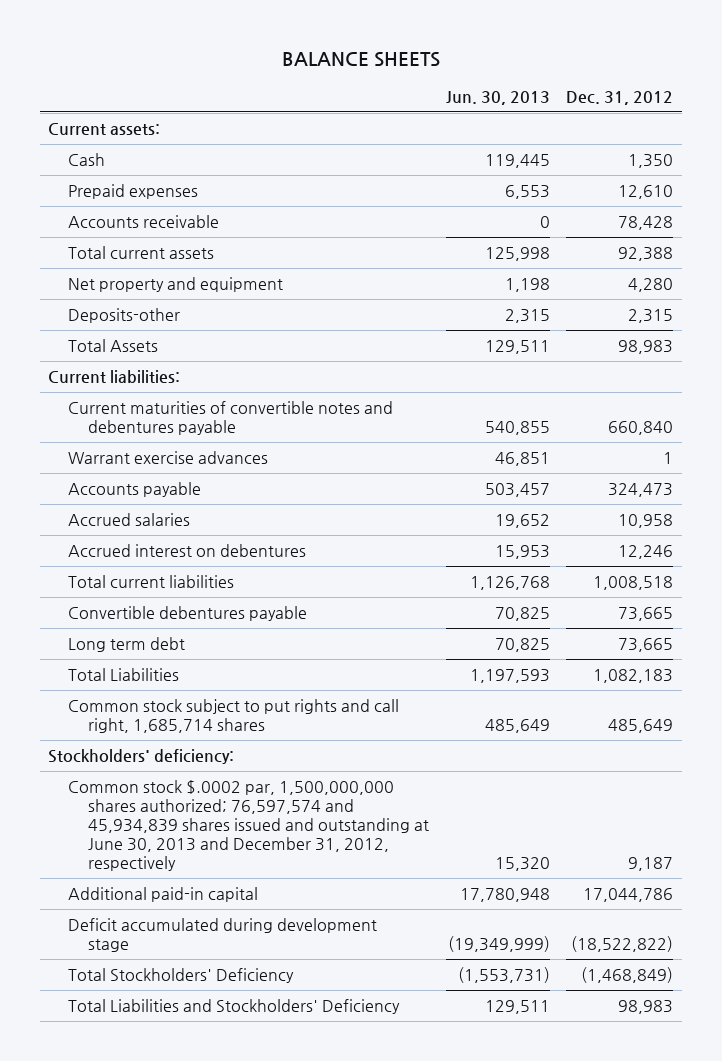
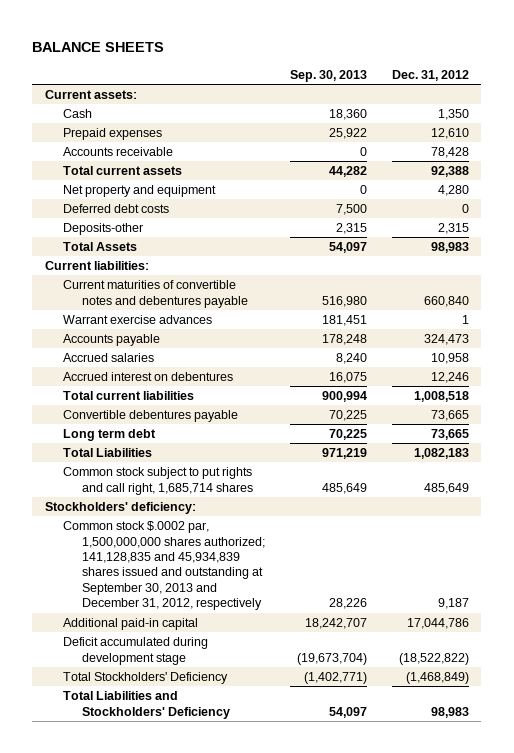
[445,90,550,105] Jun. 30, 2013 -> none
none -> [289,69,367,82] Sep. 30, 2013
none -> [63,204,170,214] Deferred debt costs
[68,780,430,872] Common stock $.0002 par, 1,500,000,000 shares authorized; 76,597,574 and 45,934,839 shares issued and outstanding at June 30, 2013 and December 31, 2012, respectively -> [63,521,265,611] Common stock $.0002 par, 1,500,000,000 shares authorized; 141,128,835 and 45,934,839 shares issued and outstanding at September 30, 2013 and December 31, 2012, respectively

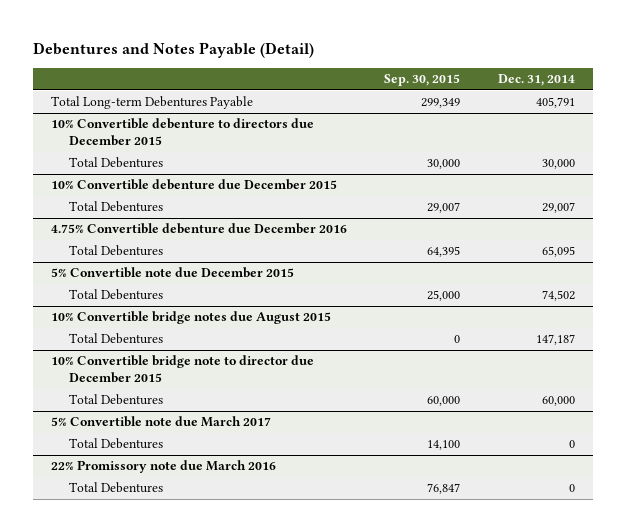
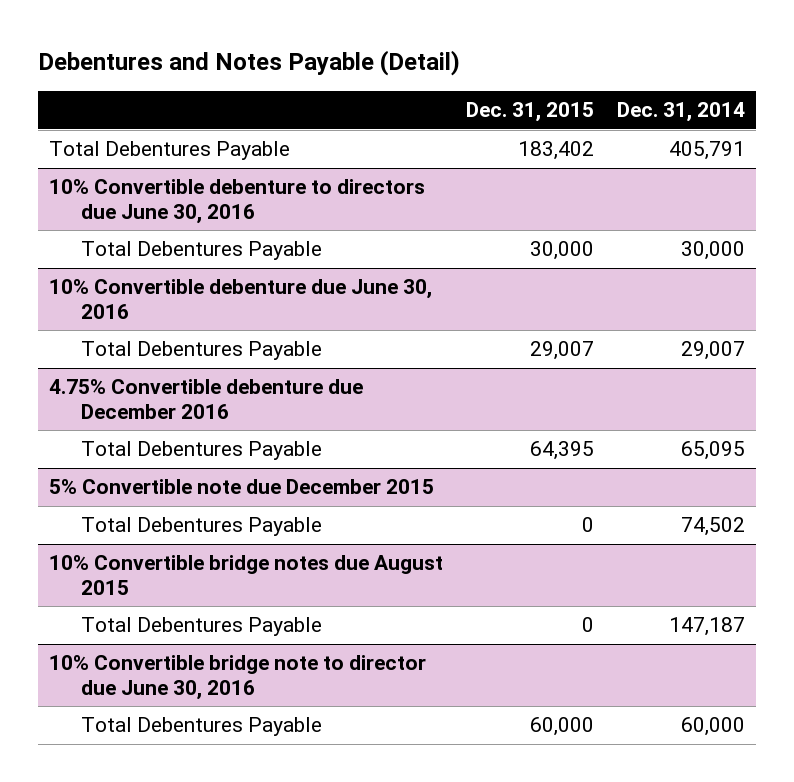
[384,74,461,87] Sep. 30, 2015 -> none
none -> [465,102,594,123] Dec. 31, 2015
[51,96,254,110] Total Long-term Debentures Payable -> [49,141,291,161] Total Debentures Payable
[51,118,315,147] 10% Convertible debenture to directors due December 2015 -> [49,179,426,224] 10% Convertible debenture to directors due June 30, 2016
[69,157,164,169] Total Debentures -> [80,241,322,261] Total Debentures Payable
[51,179,338,191] 10% Convertible debenture due December 2015 -> [49,279,433,319] 10% Convertible debenture due June 30, 2016
[69,201,164,213] Total Debentures -> [80,341,322,361] Total Debentures Payable
[69,245,164,257] Total Debentures -> [80,441,322,461] Total Debentures Payable
[69,289,164,301] Total Debentures -> [80,517,322,537] Total Debentures Payable
[51,416,272,428] 5% Convertible note due March 2017 -> none
[69,438,164,450] Total Debentures -> none
[51,460,277,474] 22% Promissory note due March 2016 -> none
[69,482,164,494] Total Debentures -> none
[69,333,164,345] Total Debentures -> [80,617,322,637] Total Debentures Payable
[51,355,315,384] 10% Convertible bridge note to director due December 2015 -> [49,655,427,700] 10% Convertible bridge note to director due June 30, 2016
[69,394,164,406] Total Debentures -> [80,717,322,737] Total Debentures Payable

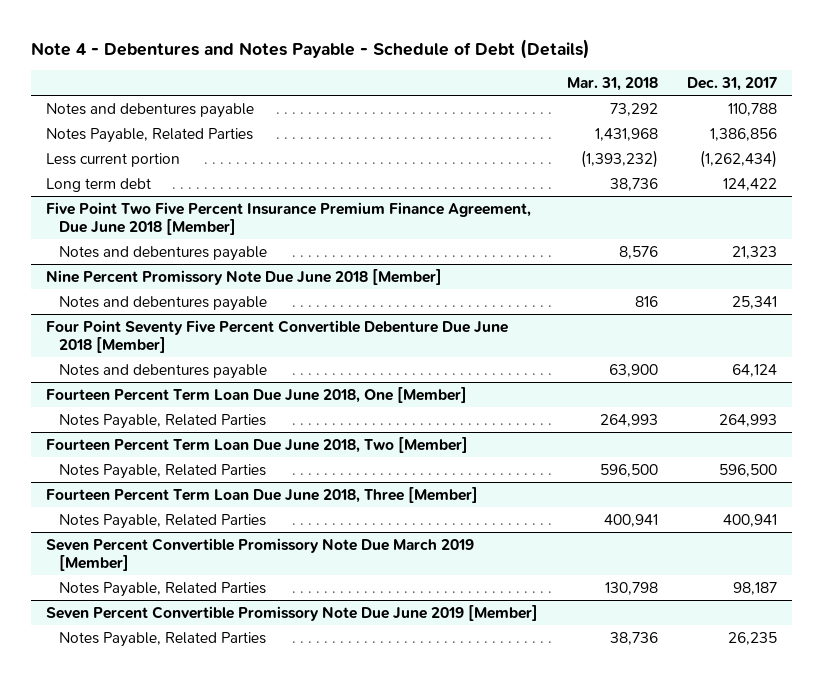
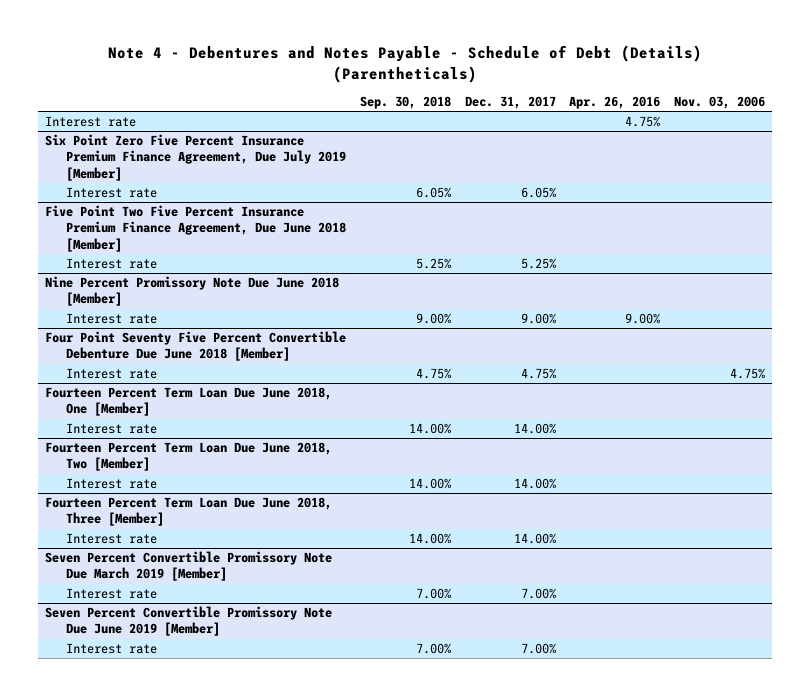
[30,38,590,59] Note 4 - Debentures and Notes Payable - Schedule of Debt (Details) -> [108,45,703,83] Note 4 - Debentures and Notes Payable - Schedule of Debt (Details) (Parentheticals)
[566,76,658,91] Mar. 31, 2018 -> none
none -> [359,96,451,110] Sep. 30, 2018
none -> [569,96,661,110] Apr. 26, 2016
none -> [674,96,766,110] Nov. 03, 2006
[45,102,254,118] Notes and debentures payable -> none
[45,127,253,143] Notes Payable, Related Parties -> none
[45,152,180,167] Less current portion -> none
[45,177,151,192] Long term debt -> none
none -> [44,116,136,128] Interest rate
none -> [44,134,346,181] Six Point Zero Five Percent Insurance Premium Finance Agreement, Due July 2019 [Member]
none -> [65,187,157,199] Interest rate
[59,245,268,261] Notes and debentures payable -> none
none -> [65,258,157,270] Interest rate
[59,295,268,311] Notes and debentures payable -> none
none -> [65,313,157,325] Interest rate
[59,363,268,379] Notes and debentures payable -> none
none -> [65,368,157,380] Interest rate
[59,413,267,429] Notes Payable, Related Parties -> none
none -> [65,423,157,435] Interest rate
[59,463,267,479] Notes Payable, Related Parties -> none
none -> [65,478,157,490] Interest rate
[59,513,267,529] Notes Payable, Related Parties -> none
none -> [65,533,157,545] Interest rate
[59,581,267,597] Notes Payable, Related Parties -> none
none -> [65,588,157,600] Interest rate
[59,631,267,647] Notes Payable, Related Parties -> none
none -> [65,643,157,655] Interest rate

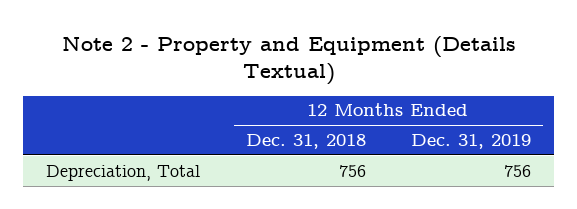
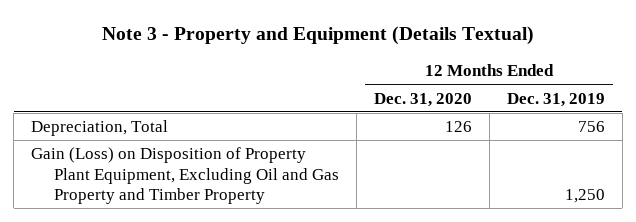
[61,35,516,85] Note 2 - Property and Equipment (Details Textual) -> [101,26,534,46] Note 3 - Property and Equipment (Details Textual)
[245,134,366,150] Dec. 31, 2018 -> none
none -> [373,92,472,107] Dec. 31, 2020
none -> [31,147,340,205] Gain (Loss) on Disposition of Property Plant Equipment, Excluding Oil and Gas Property and Timber Property

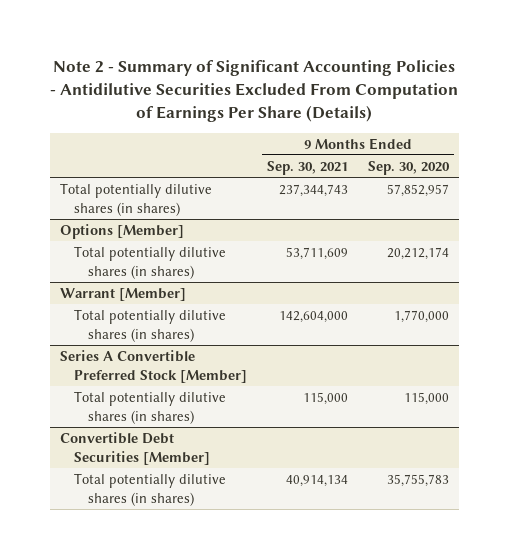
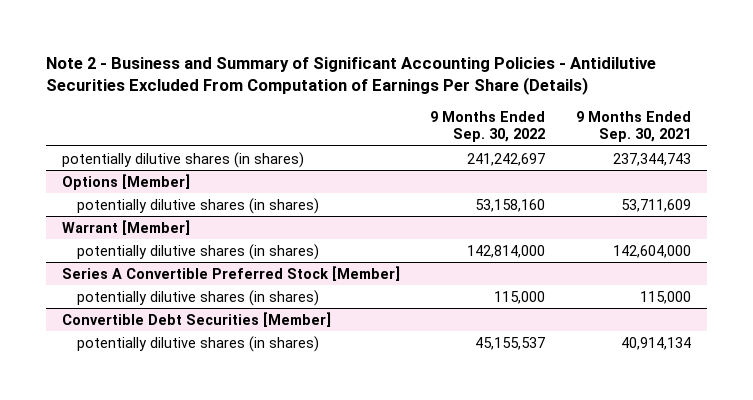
[50,60,459,122] Note 2 - Summary of Significant Accounting Policies - Antidilutive Securities Excluded From Computation of Earnings Per Share (Details) -> [46,56,657,96] Note 2 - Business and Summary of Significant Accounting Policies - Antidilutive Securities Excluded From Computation of Earnings Per Share (Details)
[368,160,451,175] Sep. 30, 2020 -> none
none -> [430,111,546,143] 9 Months Ended Sep. 30, 2022
[59,182,212,216] Total potentially dilutive shares (in shares) -> [61,151,304,168] potentially dilutive shares (in shares)
[74,245,227,279] Total potentially dilutive shares (in shares) -> [77,197,320,214] potentially dilutive shares (in shares)
[74,308,227,342] Total potentially dilutive shares (in shares) -> [77,243,320,260] potentially dilutive shares (in shares)
[74,390,227,424] Total potentially dilutive shares (in shares) -> [77,289,320,306] potentially dilutive shares (in shares)
[74,472,227,506] Total potentially dilutive shares (in shares) -> [77,335,320,352] potentially dilutive shares (in shares)

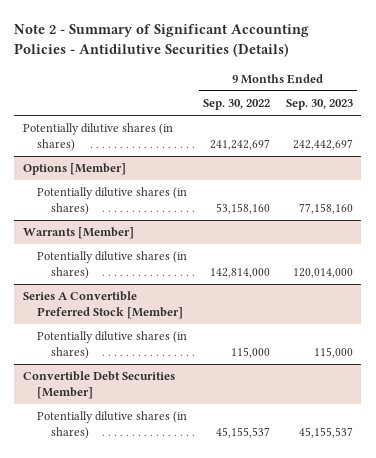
[46,56,657,96] Note 2 - Business and Summary of Significant Accounting Policies - Antidilutive Securities Excluded From Computation of Earnings Per Share (Details) -> [14,23,310,57] Note 2 - Summary of Significant Accounting Policies - Antidilutive Securities (Details)
[576,111,692,143] 9 Months Ended Sep. 30, 2021 -> none
none -> [286,98,354,110] Sep. 30, 2023
[61,151,304,168] potentially dilutive shares (in shares) -> [22,123,173,151] Potentially dilutive shares (in shares)
[77,197,320,214] potentially dilutive shares (in shares) -> [36,187,187,215] Potentially dilutive shares (in shares)
[61,219,190,235] Warrant [Member] -> [22,227,134,240] Warrants [Member]
[77,243,320,260] potentially dilutive shares (in shares) -> [36,251,187,279] Potentially dilutive shares (in shares)
[77,289,320,306] potentially dilutive shares (in shares) -> [36,331,187,359] Potentially dilutive shares (in shares)
[77,335,320,352] potentially dilutive shares (in shares) -> [36,411,187,439] Potentially dilutive shares (in shares)

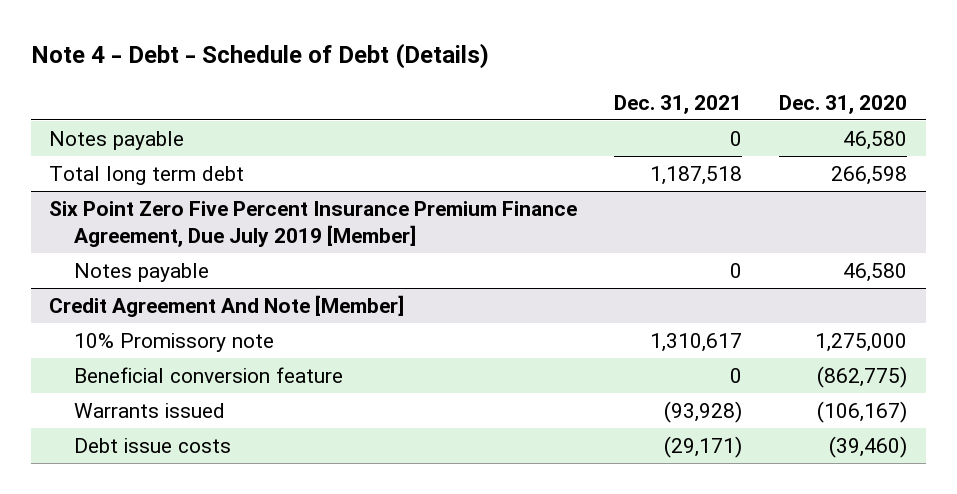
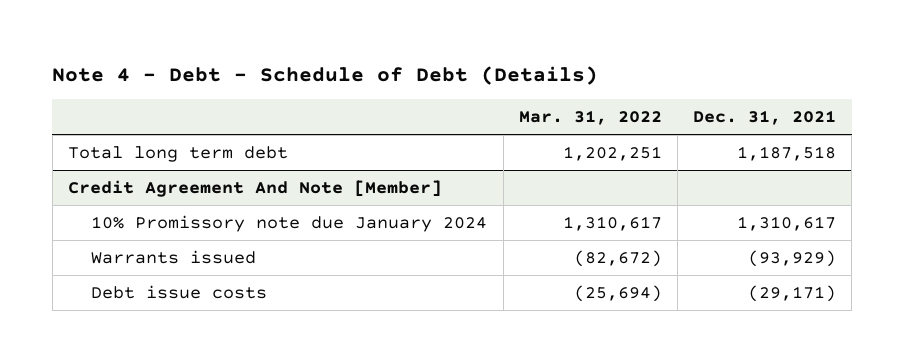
[779,94,908,114] Dec. 31, 2020 -> none
none -> [518,110,662,126] Mar. 31, 2022
[49,131,185,151] Notes payable -> none
[49,201,578,247] Six Point Zero Five Percent Insurance Premium Finance Agreement, Due July 2019 [Member] -> none
[73,263,209,283] Notes payable -> none
[73,367,343,384] Beneficial conversion feature -> none
[73,333,274,353] 10% Promissory note -> [91,214,488,232] 10% Promissory note due January 2024
[664,401,743,424] (93,928) -> [748,249,837,267] (93,929)

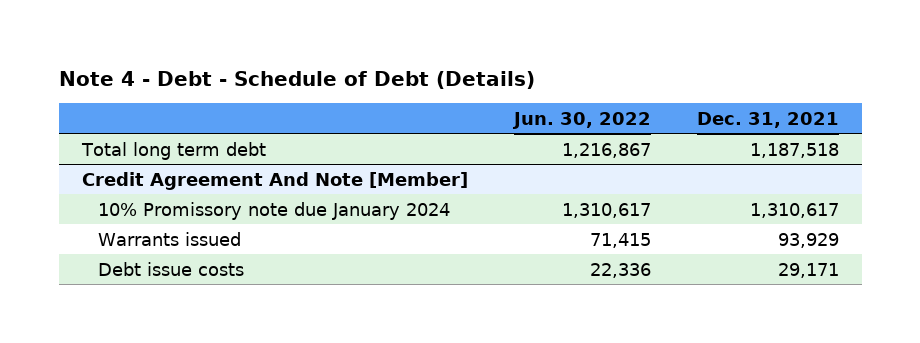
[518,110,662,126] Mar. 31, 2022 -> none
none -> [511,111,651,129] Jun. 30, 2022
[748,249,837,267] (93,929) -> [777,232,839,248] 93,929
[748,284,837,302] (29,171) -> [777,262,839,278] 29,171

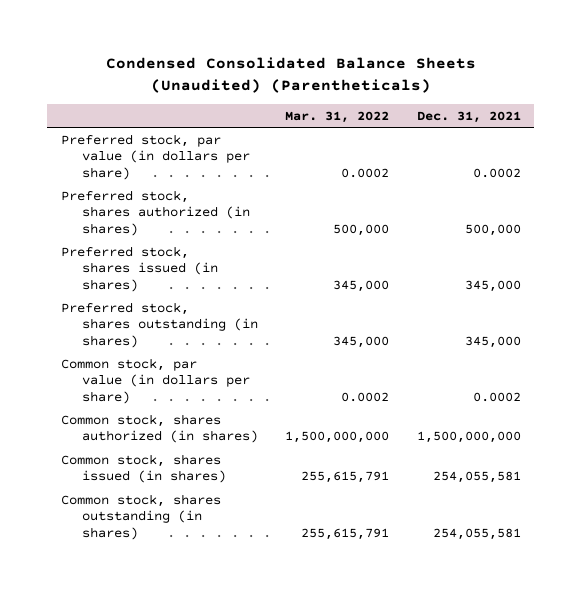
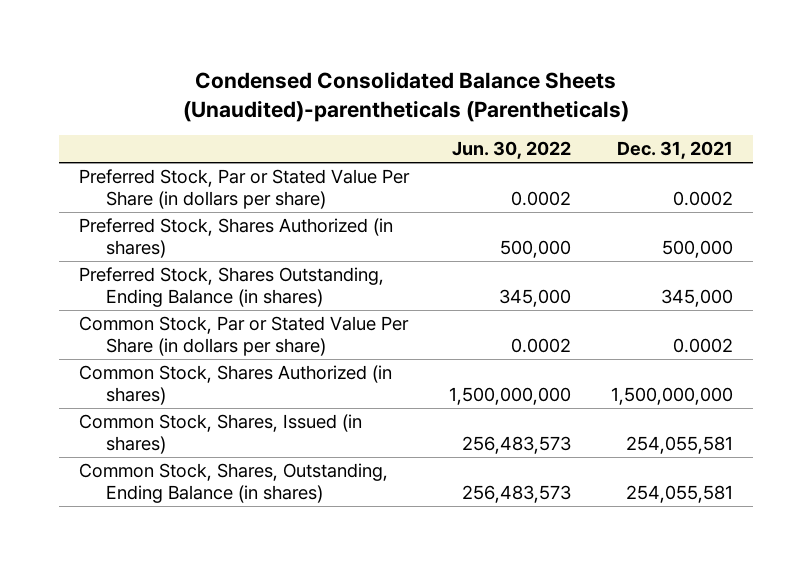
[105,57,476,94] Condensed Consolidated Balance Sheets (Unaudited) (Parentheticals) -> [183,70,630,122] Condensed Consolidated Balance Sheets (Unaudited)-parentheticals (Parentheticals)
[285,110,390,123] Mar. 31, 2022 -> none
none -> [452,141,572,160] Jun. 30, 2022
[60,245,218,292] Preferred stock, shares issued (in shares) -> none
[60,133,250,180] Preferred stock, par value (in dollars per share) -> [79,168,411,209] Preferred Stock, Par or Stated Value Per Share (in dollars per share)
[60,189,250,236] Preferred stock, shares authorized (in shares) -> [79,217,394,258] Preferred Stock, Shares Authorized (in shares)
[60,301,258,348] Preferred stock, shares outstanding (in shares) -> [79,266,385,307] Preferred Stock, Shares Outstanding, Ending Balance (in shares)
[60,357,250,404] Common stock, par value (in dollars per share) -> [79,315,410,356] Common Stock, Par or Stated Value Per Share (in dollars per share)
[60,413,258,444] Common stock, shares authorized (in shares) -> [79,364,393,405] Common Stock, Shares Authorized (in shares)
[60,453,226,484] Common stock, shares issued (in shares) -> [79,413,363,454] Common Stock, Shares, Issued (in shares)
[60,493,221,540] Common stock, shares outstanding (in shares) -> [79,462,389,503] Common Stock, Shares, Outstanding, Ending Balance (in shares)

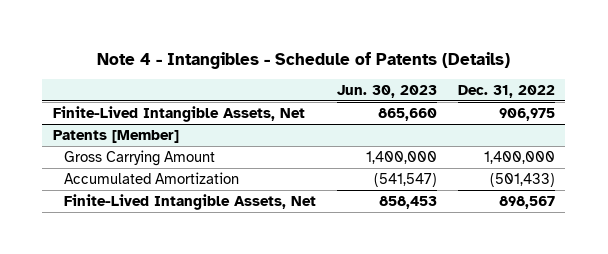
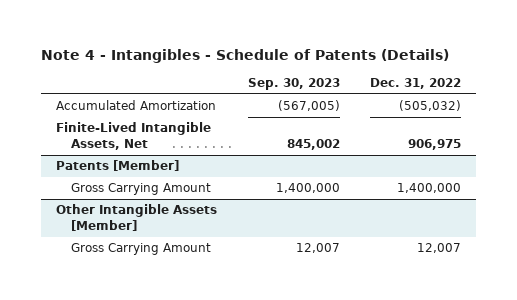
[336,84,437,98] Jun. 30, 2023 -> none
none -> [247,78,340,91] Sep. 30, 2023
none -> [56,100,217,111] Accumulated Amortization
[63,171,239,184] Accumulated Amortization -> none
[63,193,316,210] Finite-Lived Intangible Assets, Net -> none
none -> [56,204,218,231] Other Intangible Assets [Member]
none -> [71,243,212,256] Gross Carrying Amount

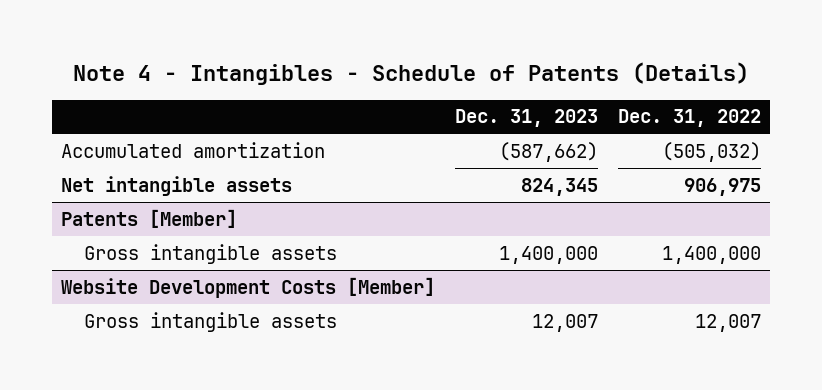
[247,78,340,91] Sep. 30, 2023 -> none
none -> [454,109,598,128] Dec. 31, 2023
[56,100,217,111] Accumulated Amortization -> [61,141,326,158] Accumulated amortization
[56,122,212,150] Finite-Lived Intangible Assets, Net -> [61,175,293,196] Net intangible assets
[56,204,218,231] Other Intangible Assets [Member] -> none
[71,183,212,196] Gross Carrying Amount -> [83,243,337,264] Gross intangible assets
none -> [61,276,436,298] Website Development Costs [Member]
[71,243,212,256] Gross Carrying Amount -> [83,311,337,332] Gross intangible assets

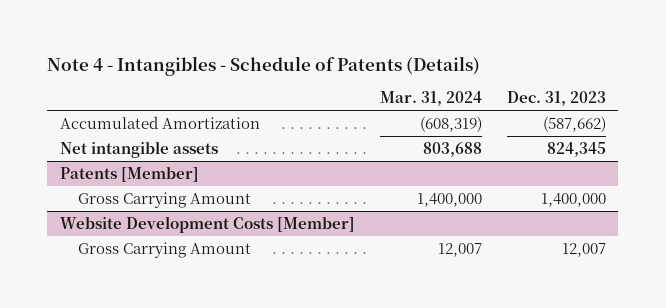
[617,109,761,128] Dec. 31, 2022 -> none
none -> [379,91,482,107] Mar. 31, 2024
[61,141,326,158] Accumulated amortization -> [59,115,260,129] Accumulated Amortization
[83,243,337,264] Gross intangible assets -> [77,191,251,208] Gross Carrying Amount
[83,311,337,332] Gross intangible assets -> [77,241,251,258] Gross Carrying Amount

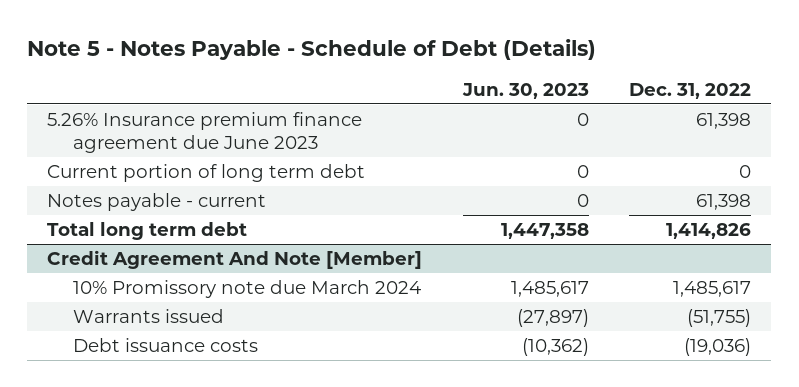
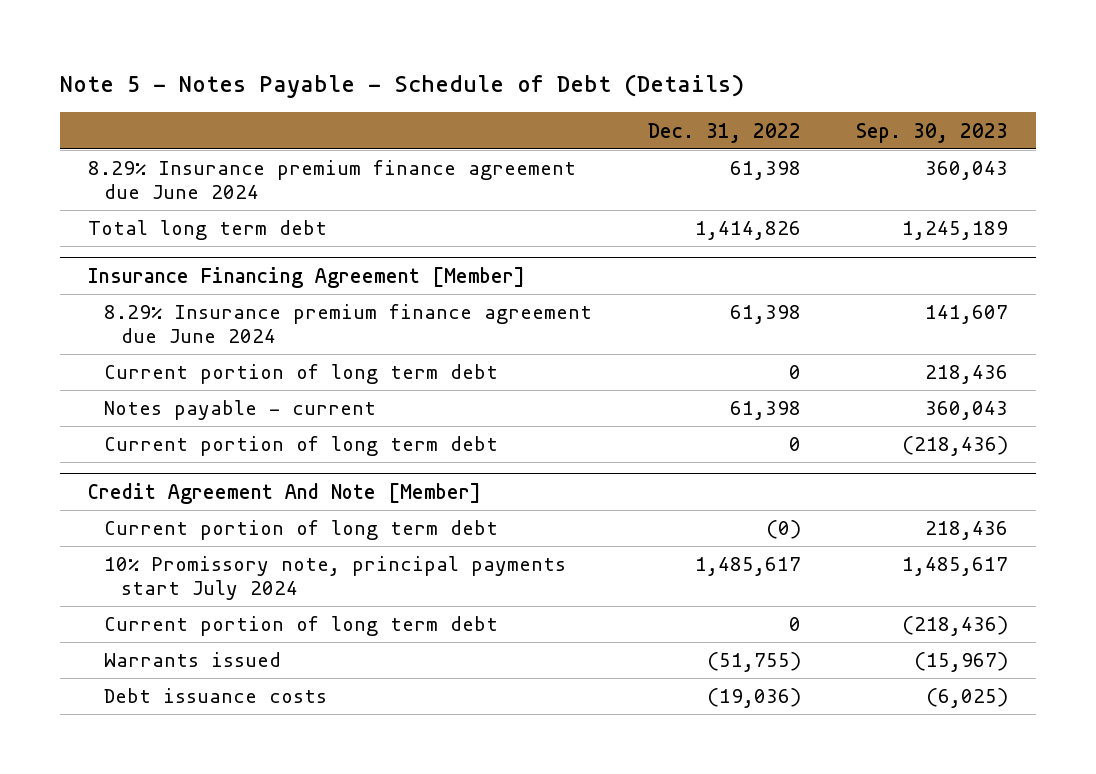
[461,82,589,99] Jun. 30, 2023 -> none
none -> [856,122,1009,143] Sep. 30, 2023
[47,112,363,153] 5.26% Insurance premium finance agreement due June 2023 -> [88,160,577,199] 8.29% Insurance premium finance agreement due June 2024
[47,222,248,241] Total long term debt -> [88,220,328,241] Total long term debt
none -> [88,266,526,288] Insurance Financing Agreement [Member]
none -> [104,304,593,343] 8.29% Insurance premium finance agreement due June 2024
none -> [104,436,499,457] Current portion of long term debt
none -> [104,520,499,541] Current portion of long term debt
[73,280,422,299] 10% Promissory note due March 2024 -> [104,556,567,600] 10% Promissory note, principal payments start July 2024
none -> [104,616,499,637] Current portion of long term debt

